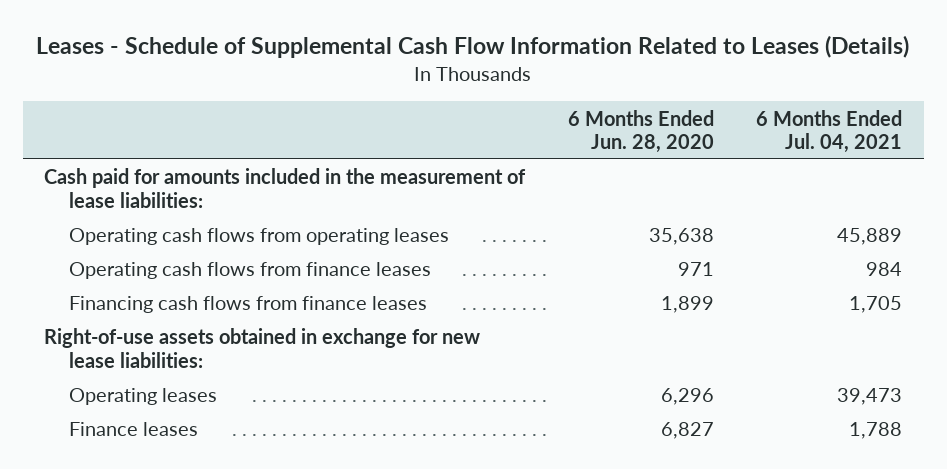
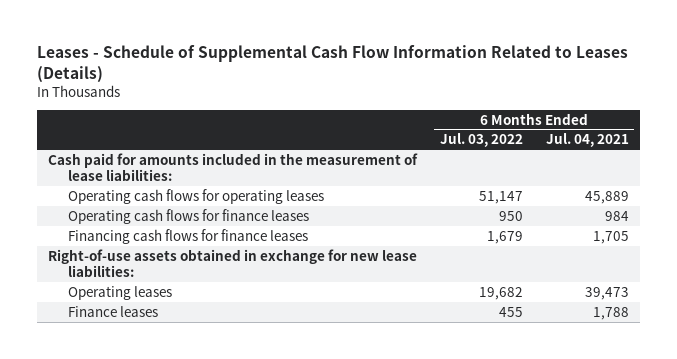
[567,109,714,154] 6 Months Ended Jun. 28, 2020 -> none
none -> [439,133,523,148] Jul. 03, 2022
[69,228,450,246] Operating cash flows from operating leases -> [67,188,324,204] Operating cash flows for operating leases
[69,262,432,280] Operating cash flows from finance leases -> [67,208,309,224] Operating cash flows for finance leases
[69,296,428,314] Financing cash flows from finance leases -> [67,228,308,244] Financing cash flows for finance leases

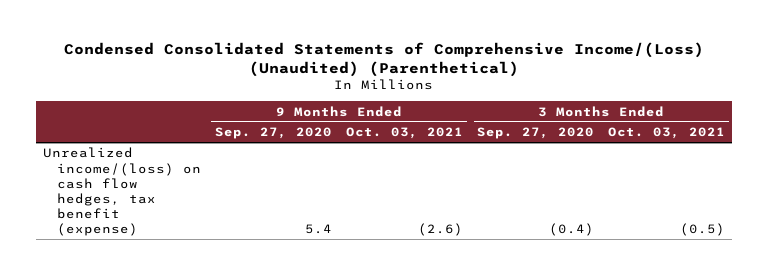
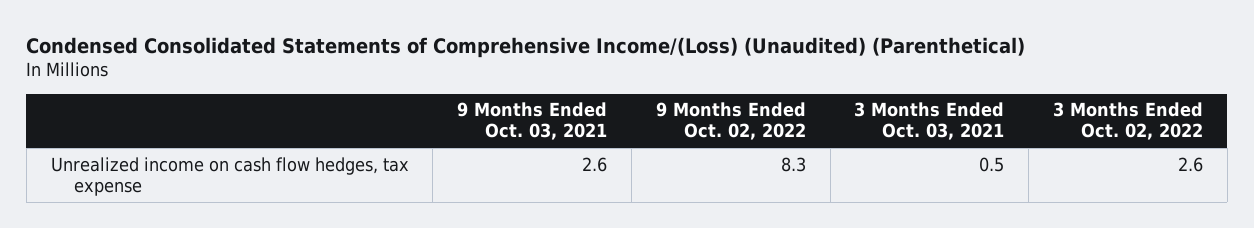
[214,127,332,140] Sep. 27, 2020 -> none
[477,127,595,140] Sep. 27, 2020 -> none
none -> [655,102,806,141] 9 Months Ended Oct. 02, 2022
none -> [1053,102,1204,141] 3 Months Ended Oct. 02, 2022
[42,147,201,237] Unrealized income/(loss) on cash flow hedges, tax benefit (expense) -> [50,156,409,196] Unrealized income on cash flow hedges, tax expense
[417,223,463,237] (2.6) -> [582,156,608,172] 2.6
[680,223,726,237] (0.5) -> [979,156,1005,172] 0.5

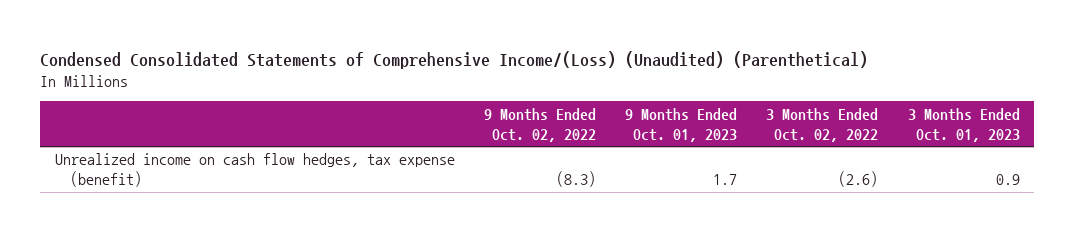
[457,102,608,141] 9 Months Ended Oct. 03, 2021 -> none
[854,102,1005,141] 3 Months Ended Oct. 03, 2021 -> none
none -> [625,107,738,142] 9 Months Ended Oct. 01, 2023
none -> [907,107,1020,142] 3 Months Ended Oct. 01, 2023
[50,156,409,196] Unrealized income on cash flow hedges, tax expense -> [54,153,455,188] Unrealized income on cash flow hedges, tax expense (benefit)
[780,156,806,172] 8.3 -> [556,171,597,188] (8.3)
[1178,156,1204,172] 2.6 -> [838,171,879,188] (2.6)

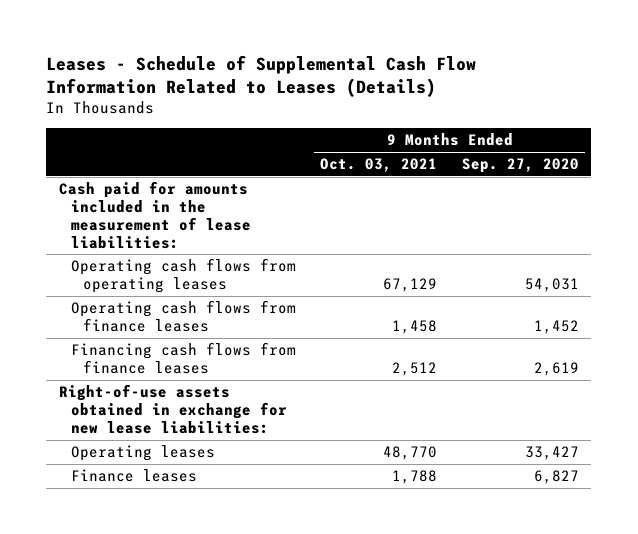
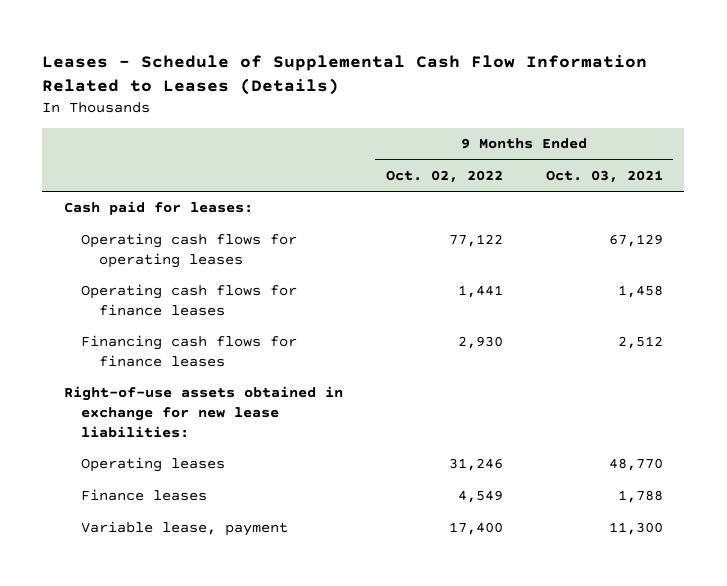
[461,158,579,174] Sep. 27, 2020 -> none
none -> [385,169,503,183] Oct. 02, 2022
[58,181,251,249] Cash paid for amounts included in the measurement of lease liabilities: -> [63,201,253,216] Cash paid for leases:
[70,258,296,294] Operating cash flows from operating leases -> [81,233,298,269] Operating cash flows for operating leases
[70,300,296,333] Operating cash flows from finance leases -> [81,284,298,317] Operating cash flows for finance leases
[70,342,296,375] Financing cash flows from finance leases -> [81,335,298,368] Financing cash flows for finance leases
none -> [81,521,289,537] Variable lease, payment

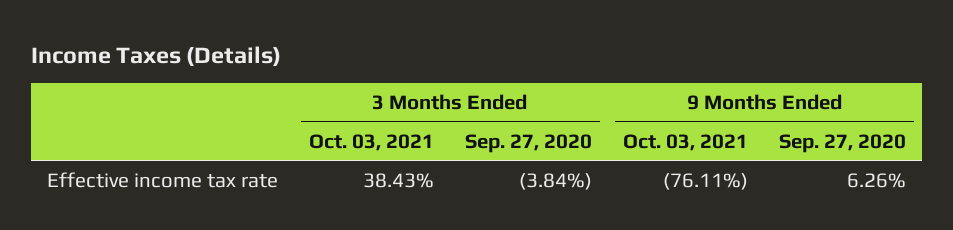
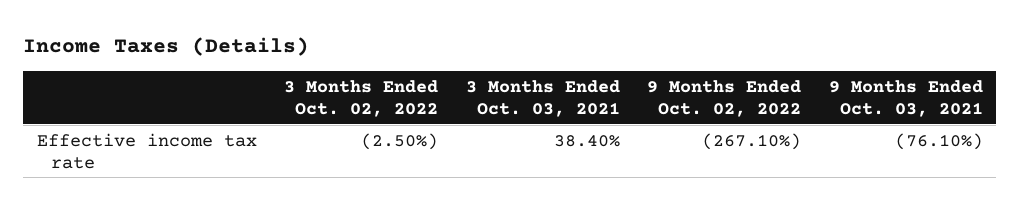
[464,133,592,153] Sep. 27, 2020 -> none
[779,133,907,153] Sep. 27, 2020 -> none
none -> [284,79,439,117] 3 Months Ended Oct. 02, 2022
none -> [647,79,802,117] 9 Months Ended Oct. 02, 2022
[362,172,434,188] 38.43% -> [553,134,620,147] 38.40%
[662,172,748,190] (76.11%) -> [894,132,983,150] (76.10%)

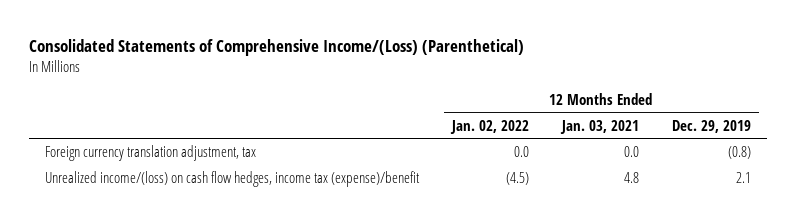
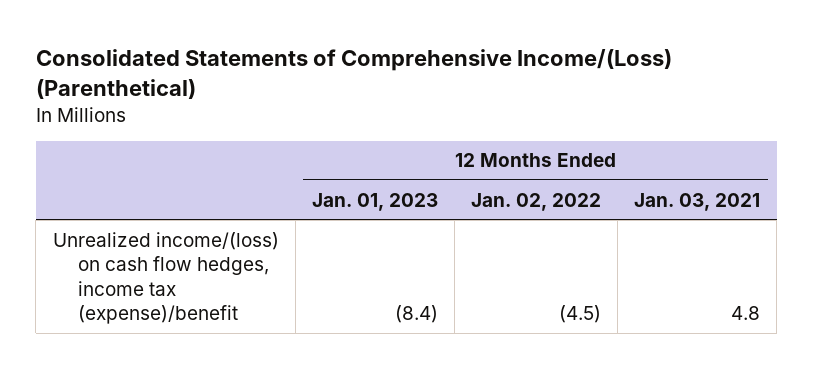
[671,119,751,133] Dec. 29, 2019 -> none
none -> [311,192,438,211] Jan. 01, 2023
[45,145,257,162] Foreign currency translation adjustment, tax -> none

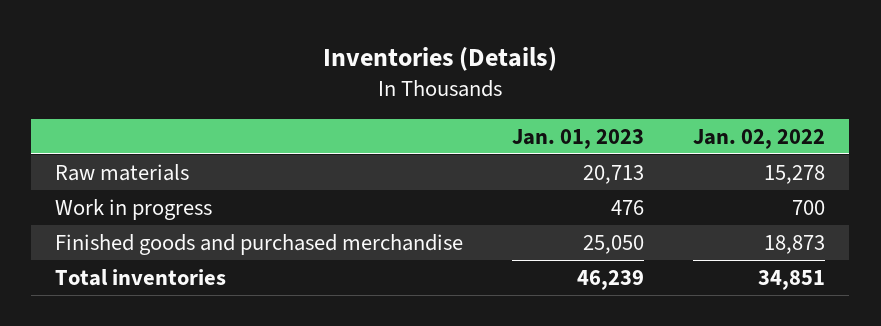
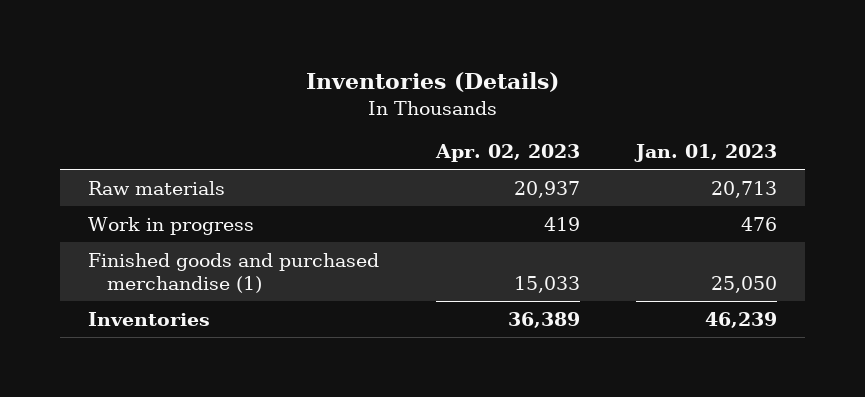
[693,128,826,149] Jan. 02, 2022 -> none
none -> [434,144,580,163] Apr. 02, 2023
[55,233,464,255] Finished goods and purchased merchandise -> [88,252,380,293] Finished goods and purchased merchandise (1)
[55,268,227,286] Total inventories -> [88,311,211,326] Inventories

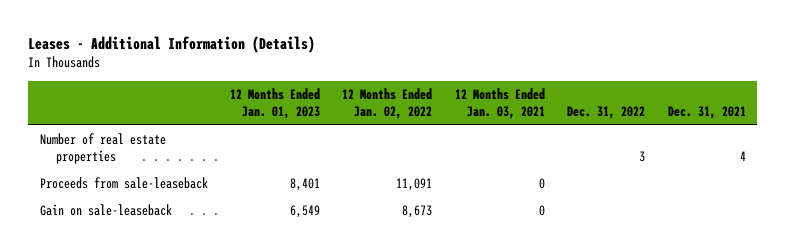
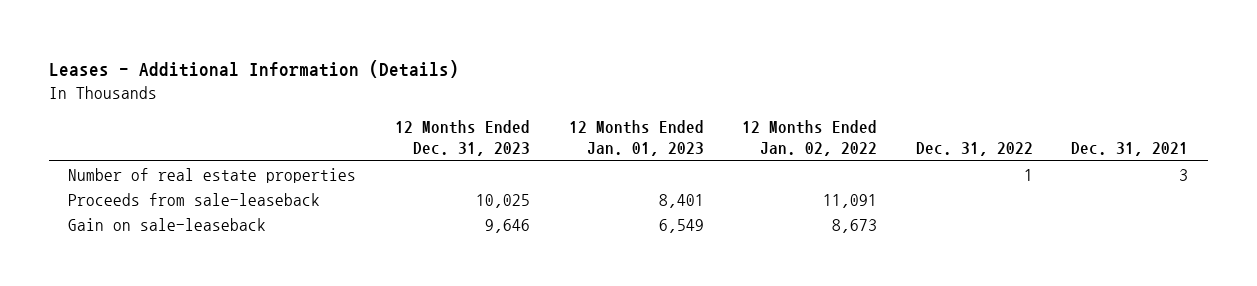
[454,88,545,119] 12 Months Ended Jan. 03, 2021 -> none
none -> [395,120,531,157] 12 Months Ended Dec. 31, 2023
[639,150,646,162] 3 -> [1023,168,1033,181] 1
[739,150,746,161] 4 -> [1179,168,1189,181] 3

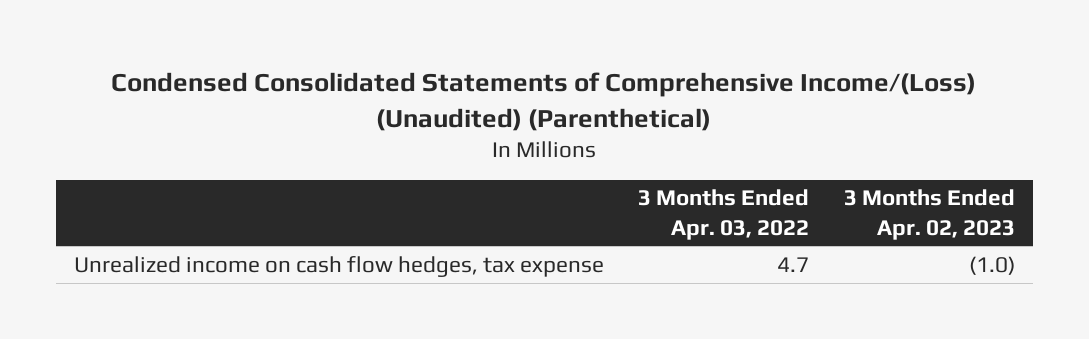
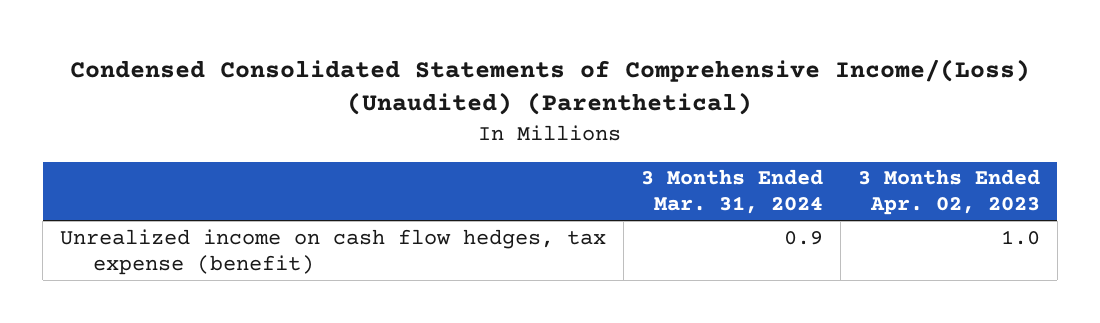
[638,189,810,240] 3 Months Ended Apr. 03, 2022 -> none
none -> [641,169,824,215] 3 Months Ended Mar. 31, 2024
[73,255,604,277] Unrealized income on cash flow hedges, tax expense -> [60,228,607,275] Unrealized income on cash flow hedges, tax expense (benefit)
[969,255,1016,275] (1.0) -> [1000,229,1040,245] 1.0

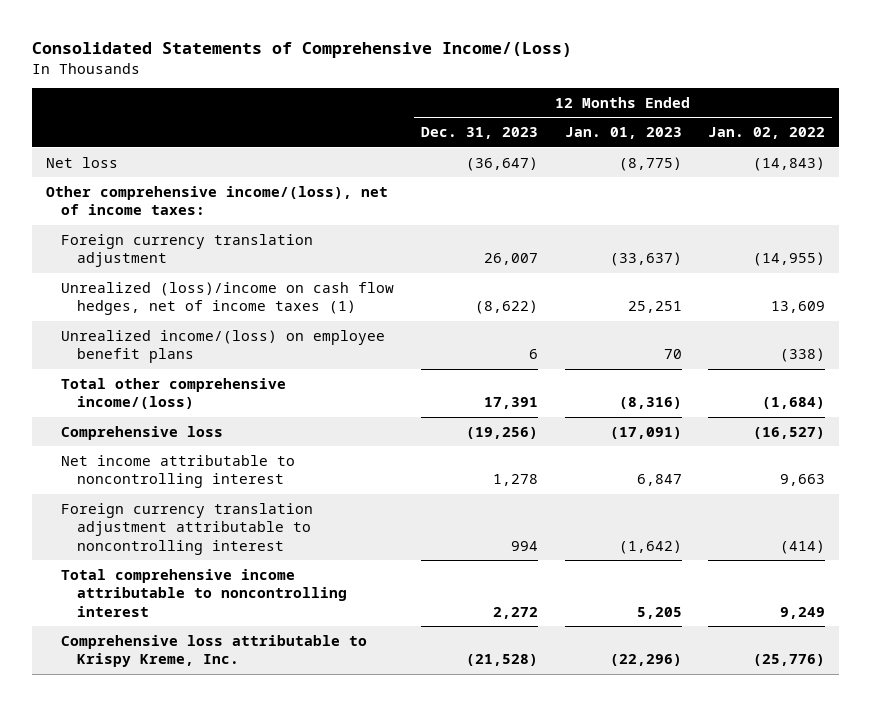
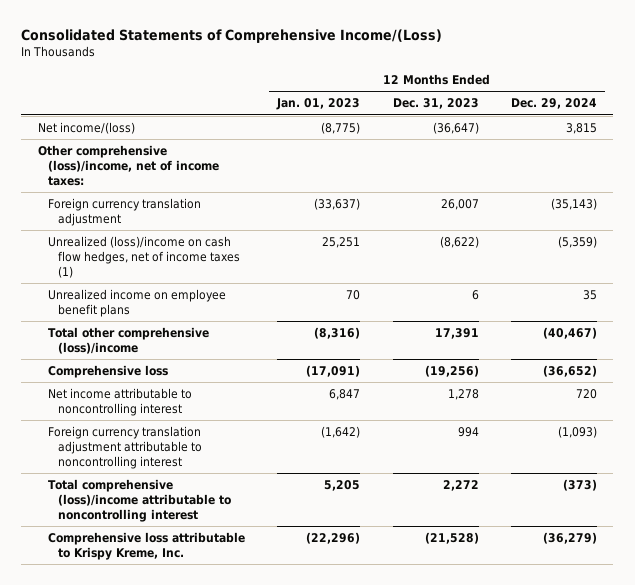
[708,127,826,140] Jan. 02, 2022 -> none
none -> [511,98,598,110] Dec. 29, 2024
[45,156,118,168] Net loss -> [37,121,135,134] Net income/(loss)
[45,185,388,216] Other comprehensive income/(loss), net of income taxes: -> [37,144,219,186] Other comprehensive (loss)/income, net of income taxes:
[61,329,386,364] Unrealized income/(loss) on employee benefit plans -> [47,288,226,317] Unrealized income on employee benefit plans
[61,377,287,410] Total other comprehensive income/(loss) -> [47,326,209,354] Total other comprehensive (loss)/income
[61,568,348,617] Total comprehensive income attributable to noncontrolling interest -> [47,478,231,522] Total comprehensive (loss)/income attributable to noncontrolling interest

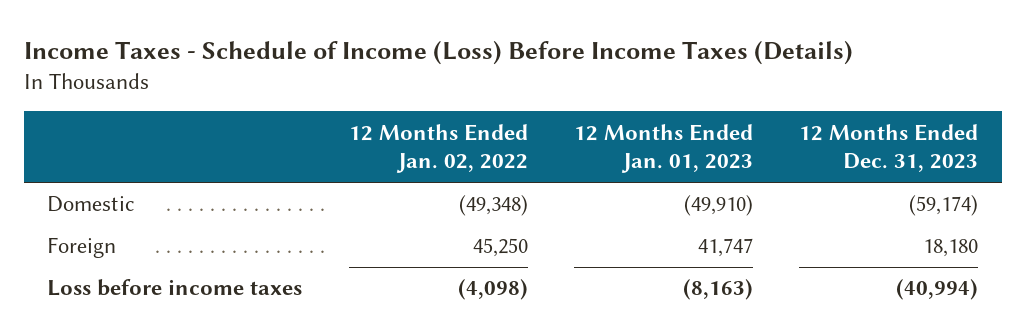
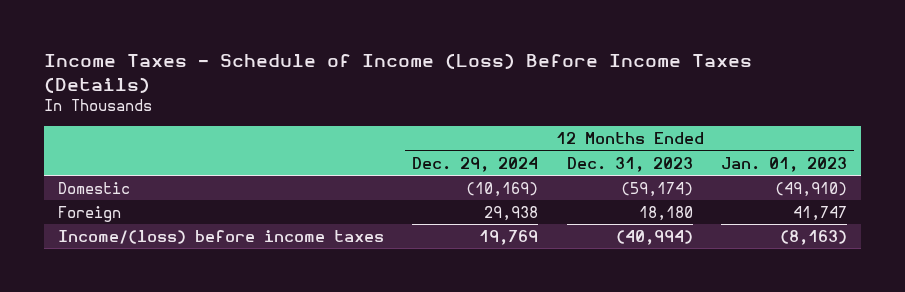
[348,123,528,174] 12 Months Ended Jan. 02, 2022 -> none
none -> [412,156,539,172] Dec. 29, 2024
[47,279,303,297] Loss before income taxes -> [58,229,385,244] Income/(loss) before income taxes

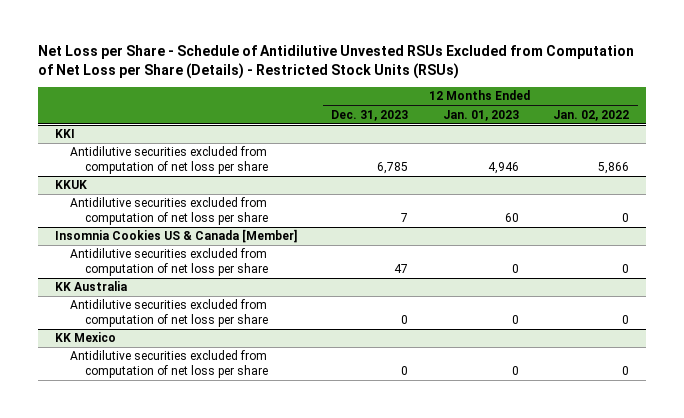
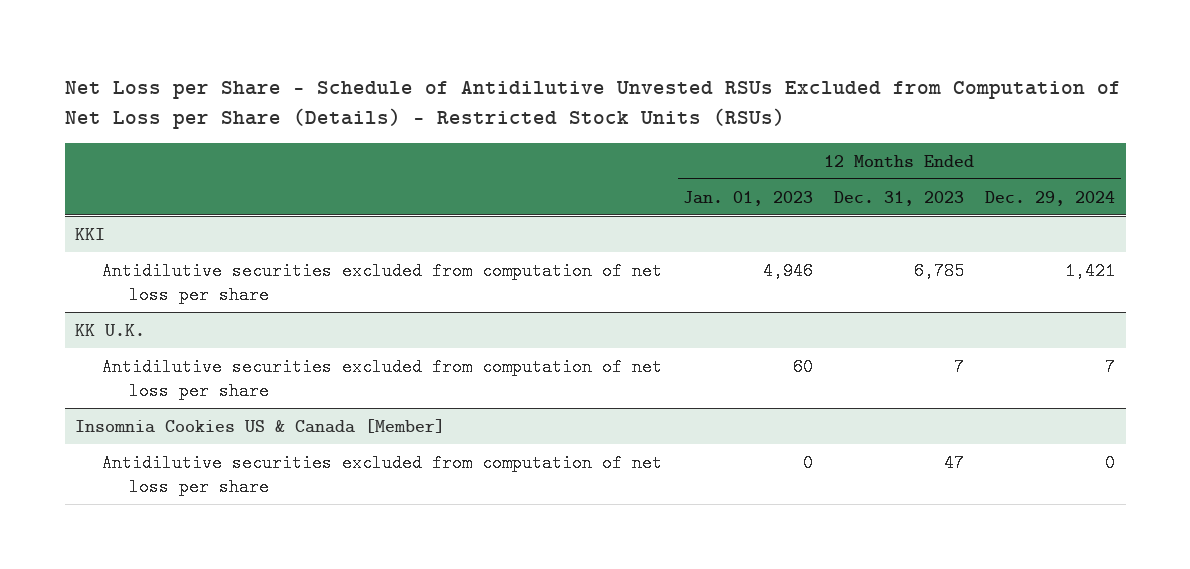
[552,109,629,121] Jan. 02, 2022 -> none
none -> [985,190,1116,206] Dec. 29, 2024
[54,180,87,190] KKUK -> [75,323,146,336] KK U.K.
[54,281,127,292] KK Australia -> none
[70,299,269,327] Antidilutive securities excluded from computation of net loss per share -> none
[54,332,116,343] KK Mexico -> none
[70,350,269,378] Antidilutive securities excluded from computation of net loss per share -> none

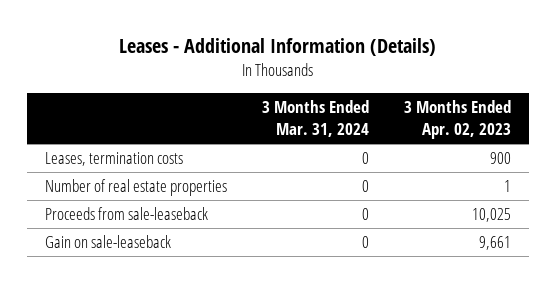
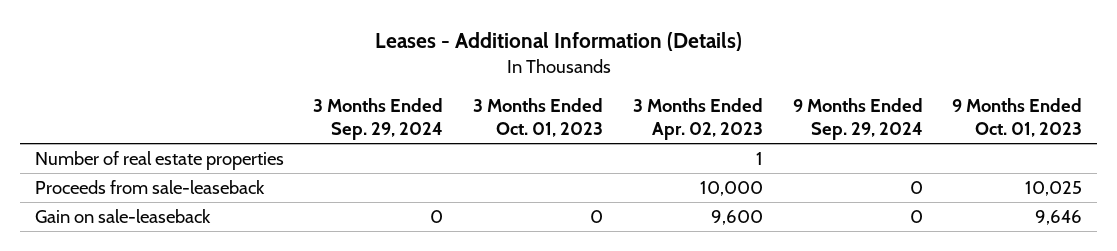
[261,100,369,138] 3 Months Ended Mar. 31, 2024 -> none
none -> [313,98,444,141] 3 Months Ended Sep. 29, 2024
none -> [473,98,604,138] 3 Months Ended Oct. 01, 2023
none -> [792,98,923,141] 9 Months Ended Sep. 29, 2024
none -> [952,98,1083,138] 9 Months Ended Oct. 01, 2023
[44,152,183,167] Leases, termination costs -> none
[472,208,512,223] 10,025 -> [699,180,763,196] 10,000
[479,236,512,251] 9,661 -> [710,209,763,225] 9,600

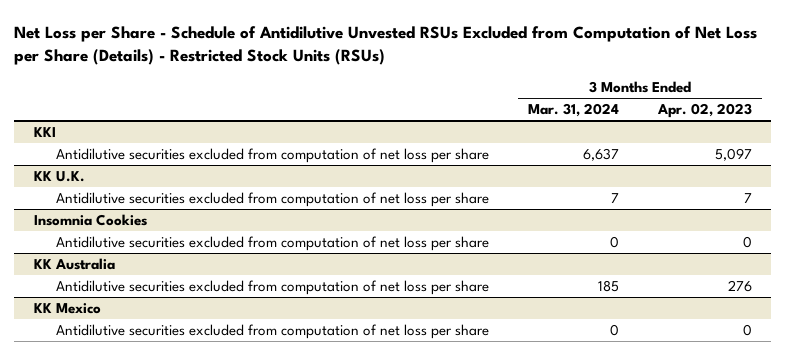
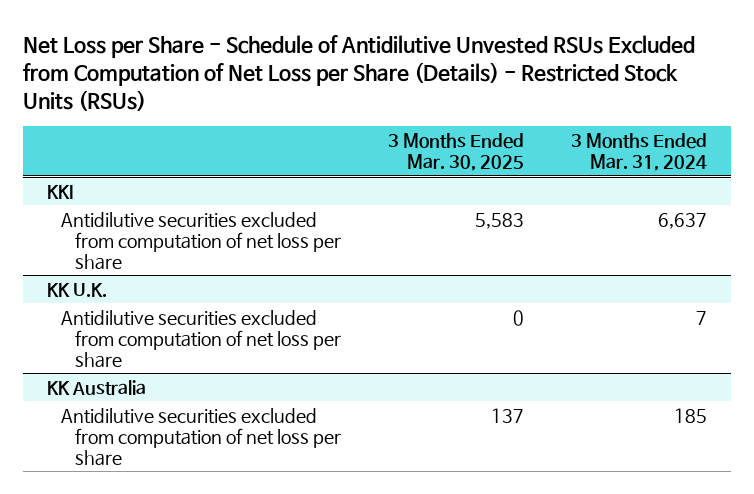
[656,103,752,119] Apr. 02, 2023 -> none
none -> [387,132,524,171] 3 Months Ended Mar. 30, 2025
[33,214,147,227] Insomnia Cookies -> none
[56,236,490,252] Antidilutive securities excluded from computation of net loss per share -> none
[33,303,101,315] KK Mexico -> none
[56,324,490,340] Antidilutive securities excluded from computation of net loss per share -> none

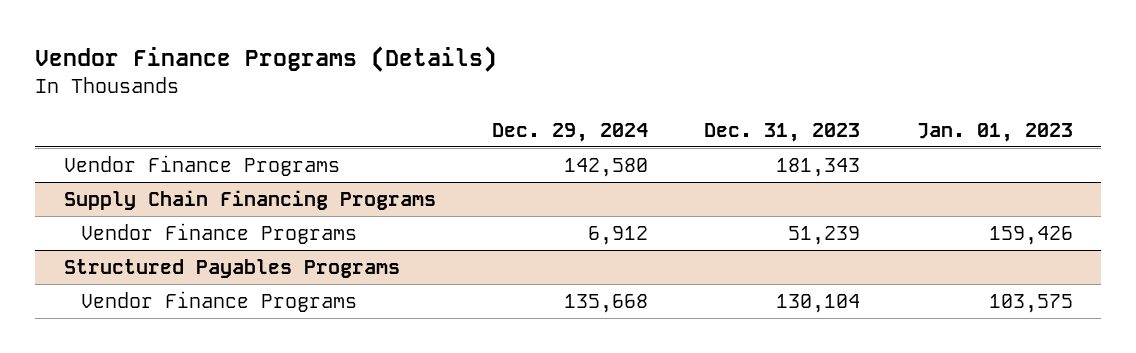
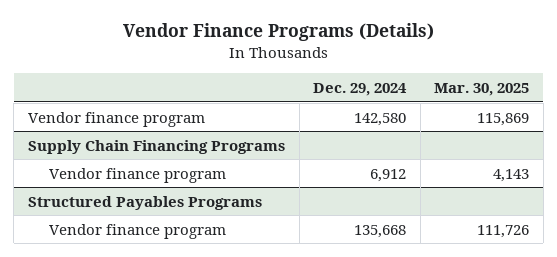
[704,122,861,142] Dec. 31, 2023 -> none
[916,122,1073,142] Jan. 01, 2023 -> none
none -> [434,82,530,96] Mar. 30, 2025
[63,154,340,176] Vendor Finance Programs -> [28,111,206,127] Vendor finance program
[81,222,358,244] Vendor Finance Programs -> [49,167,227,183] Vendor finance program
[81,290,358,312] Vendor Finance Programs -> [49,223,227,239] Vendor finance program

